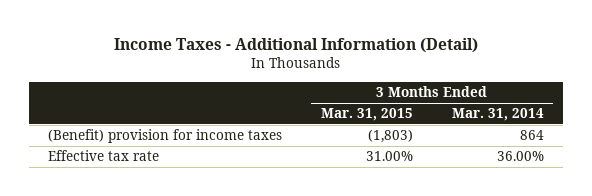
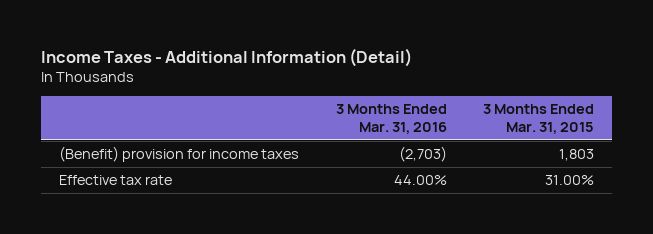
[451,108,544,122] Mar. 31, 2014 -> none
none -> [335,104,447,135] 3 Months Ended Mar. 31, 2016
[367,129,413,144] (1,803) -> [559,148,595,161] 1,803

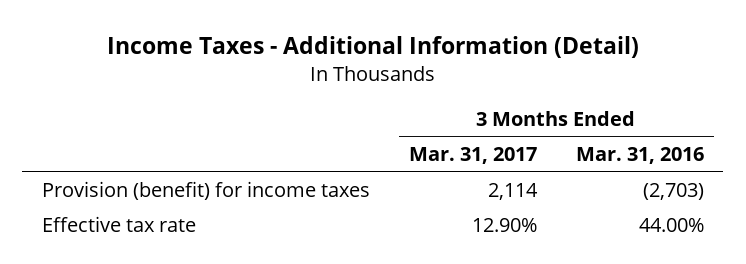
[483,104,595,135] 3 Months Ended Mar. 31, 2015 -> none
none -> [408,146,537,164] Mar. 31, 2017
[58,145,299,162] (Benefit) provision for income taxes -> [41,180,370,200] Provision (benefit) for income taxes

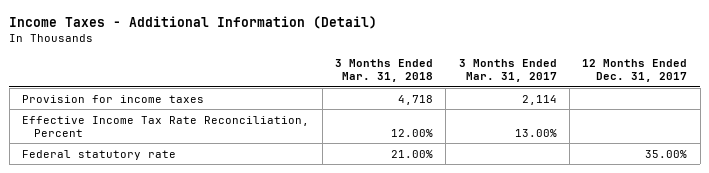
[575,146,704,164] Mar. 31, 2016 -> none
none -> [334,59,433,83] 3 Months Ended Mar. 31, 2018
none -> [582,59,688,83] 12 Months Ended Dec. 31, 2017
[41,180,370,200] Provision (benefit) for income taxes -> [22,94,205,103] Provision for income taxes
[41,215,196,232] Effective tax rate -> [22,115,310,137] Effective Income Tax Rate Reconciliation, Percent
[471,217,537,232] 12.90% -> [514,128,557,137] 13.00%
none -> [22,149,177,160] Federal statutory rate

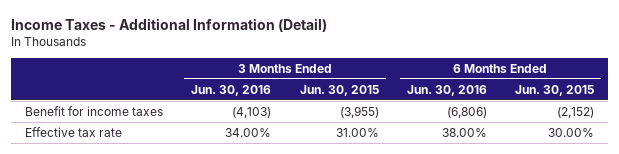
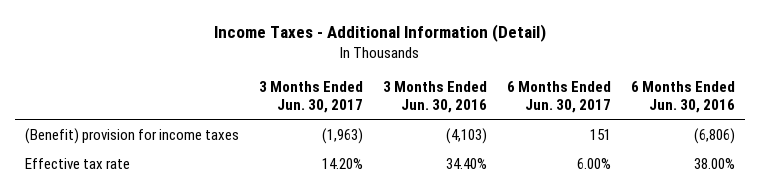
[299,84,379,96] Jun. 30, 2015 -> none
[515,84,595,96] Jun. 30, 2015 -> none
none -> [258,81,363,114] 3 Months Ended Jun. 30, 2017
none -> [506,81,611,114] 6 Months Ended Jun. 30, 2017
[25,105,164,116] Benefit for income taxes -> [24,127,239,144] (Benefit) provision for income taxes
[225,127,272,137] 34.00% -> [445,157,487,169] 34.40%

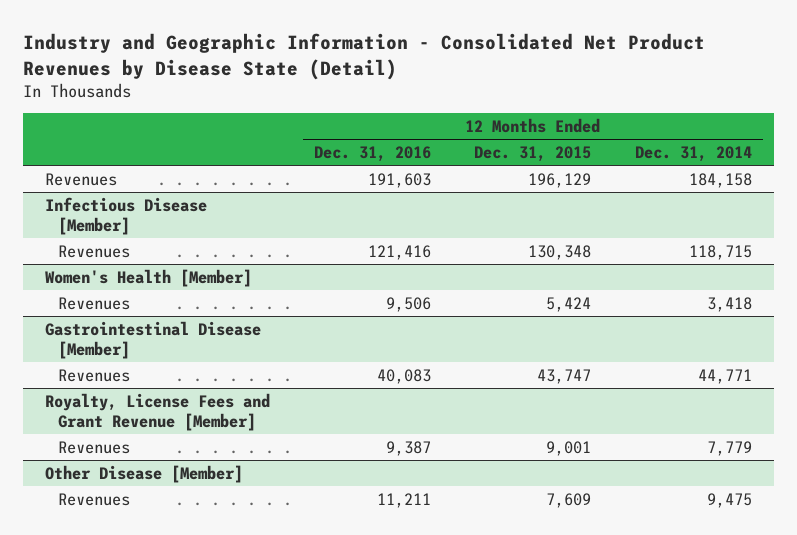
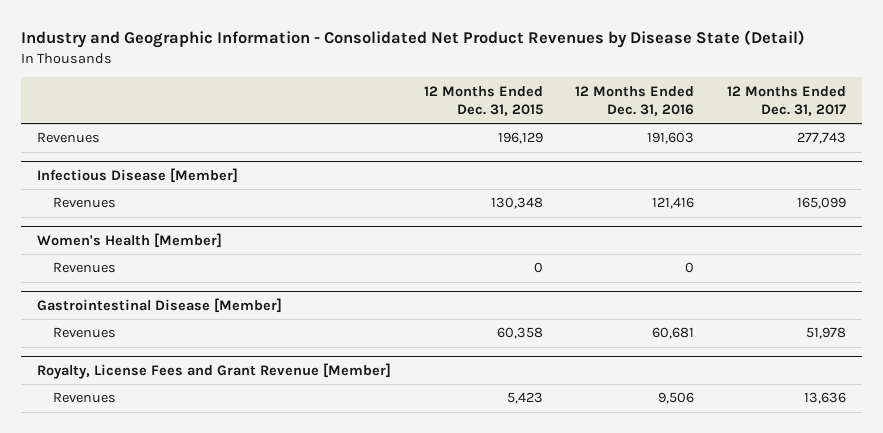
[634,146,752,163] Dec. 31, 2014 -> none
none -> [726,85,846,117] 12 Months Ended Dec. 31, 2017
[385,296,431,312] 9,506 -> [685,262,695,274] 0
[546,296,592,312] 5,424 -> [533,262,543,274] 0
[376,368,431,384] 40,083 -> [652,327,695,340] 60,681
[537,368,592,384] 43,747 -> [496,327,543,340] 60,358
[45,464,244,483] Other Disease [Member] -> none
[58,492,131,506] Revenues -> none
[385,440,431,456] 9,387 -> [658,392,695,405] 9,506
[546,440,592,456] 9,001 -> [506,392,543,405] 5,423

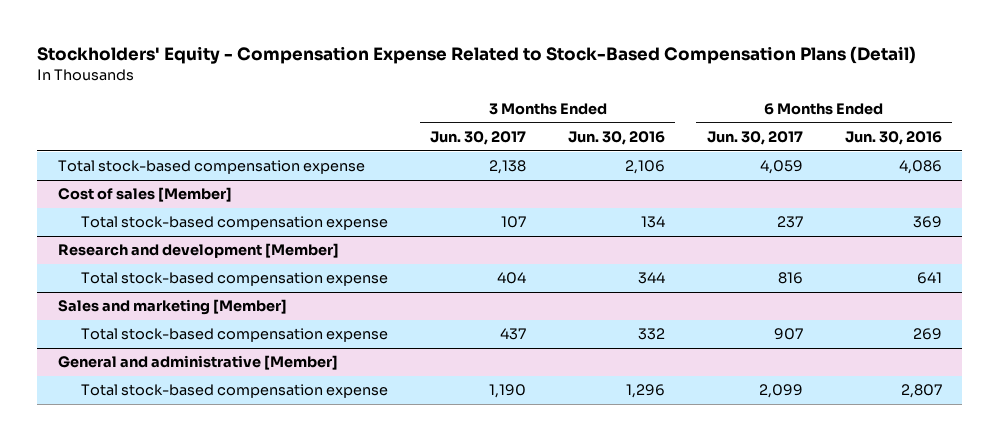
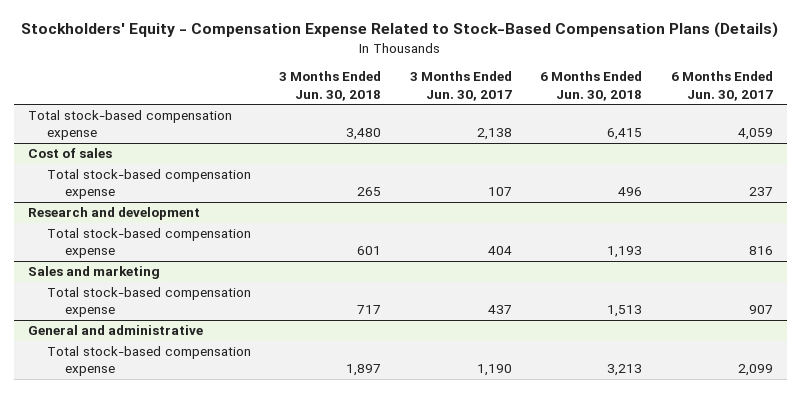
[37,46,917,65] Stockholders' Equity - Compensation Expense Related to Stock-Based Compensation Plans (Detail) -> [21,22,779,39] Stockholders' Equity - Compensation Expense Related to Stock-Based Compensation Plans (Details)
[567,131,665,146] Jun. 30, 2016 -> none
[844,131,942,146] Jun. 30, 2016 -> none
none -> [279,71,382,101] 3 Months Ended Jun. 30, 2018
none -> [540,71,643,101] 6 Months Ended Jun. 30, 2018
[58,187,233,203] Cost of sales [Member] -> [27,148,112,159] Cost of sales
[58,243,340,259] Research and development [Member] -> [27,207,200,221] Research and development
[58,299,288,316] Sales and marketing [Member] -> [27,266,160,280] Sales and marketing
[58,355,339,371] General and administrative [Member] -> [27,325,203,336] General and administrative

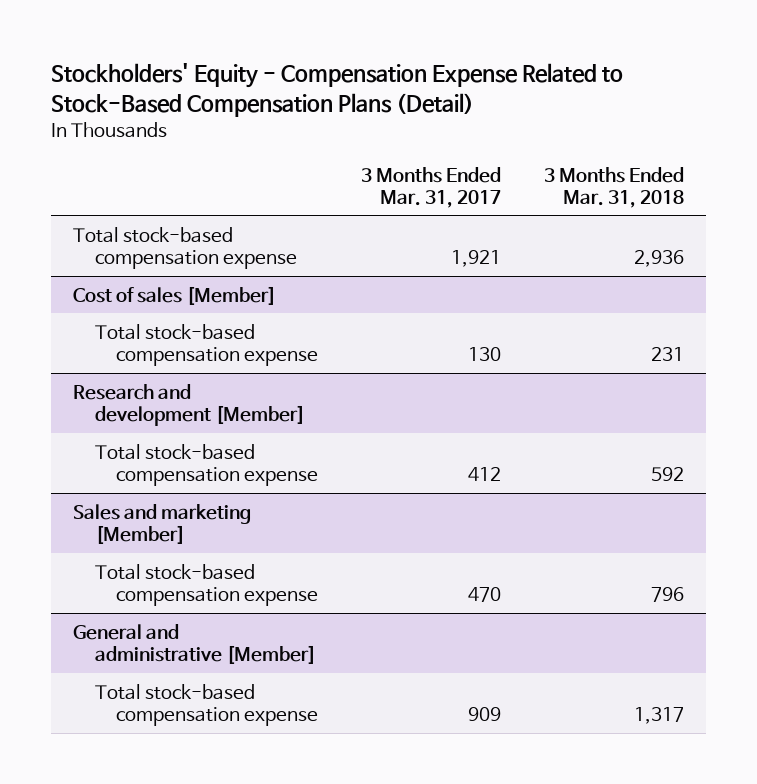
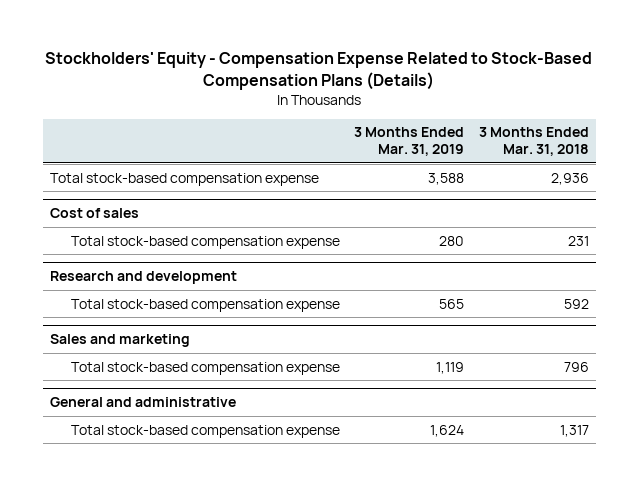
[51,63,624,117] Stockholders' Equity - Compensation Expense Related to Stock-Based Compensation Plans (Detail) -> [45,52,593,90] Stockholders' Equity - Compensation Expense Related to Stock-Based Compensation Plans (Details)
[361,166,502,208] 3 Months Ended Mar. 31, 2017 -> none
none -> [354,127,465,157] 3 Months Ended Mar. 31, 2019
[72,285,276,305] Cost of sales [Member] -> [49,208,139,219] Cost of sales
[72,383,305,426] Research and development [Member] -> [49,271,237,285] Research and development
[72,503,251,544] Sales and marketing [Member] -> [49,334,190,348] Sales and marketing
[72,623,316,664] General and administrative [Member] -> [49,397,236,408] General and administrative

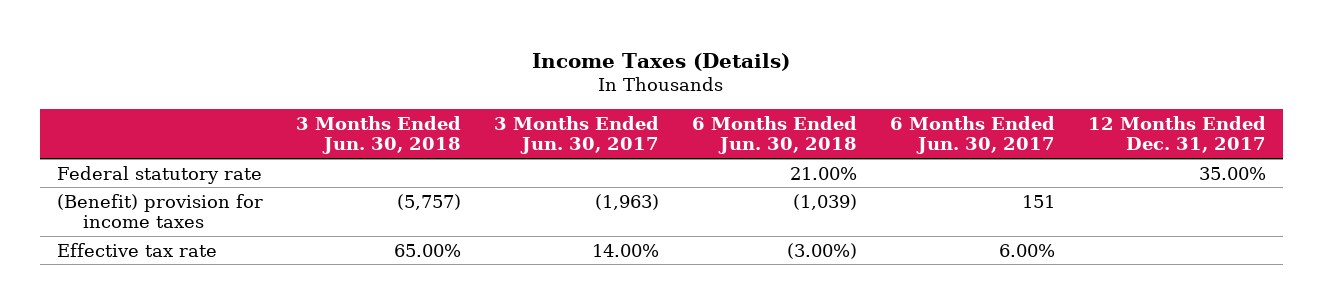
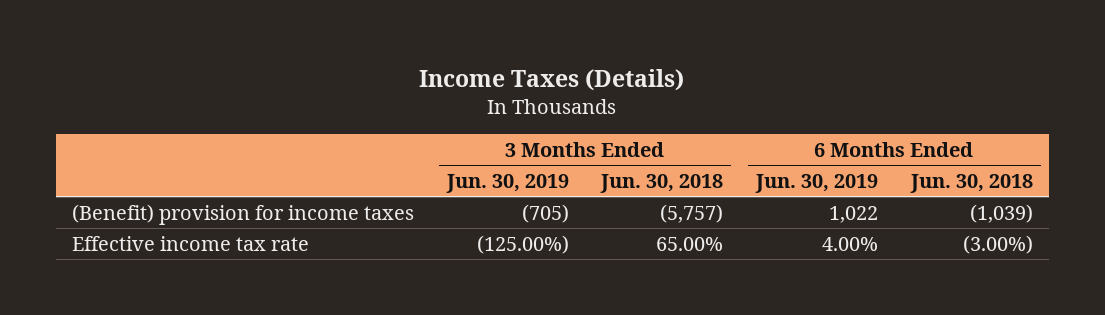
[493,115,659,155] 3 Months Ended Jun. 30, 2017 -> none
[890,115,1056,155] 6 Months Ended Jun. 30, 2017 -> none
[1088,115,1267,154] 12 Months Ended Dec. 31, 2017 -> none
none -> [445,173,569,193] Jun. 30, 2019
none -> [754,173,878,193] Jun. 30, 2019
[56,165,262,184] Federal statutory rate -> none
[56,242,217,257] Effective tax rate -> [72,235,310,251] Effective income tax rate

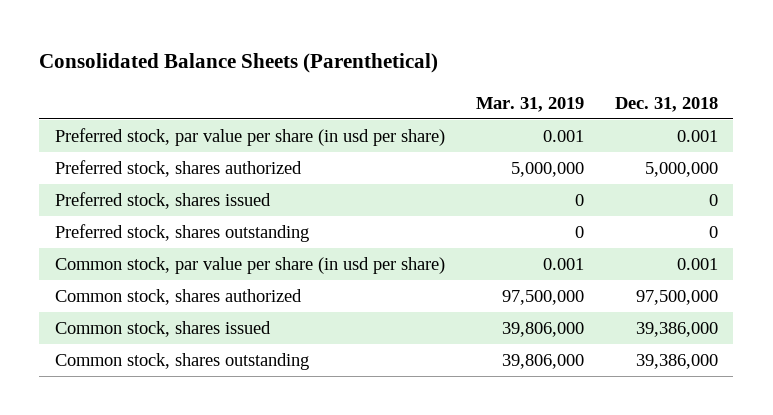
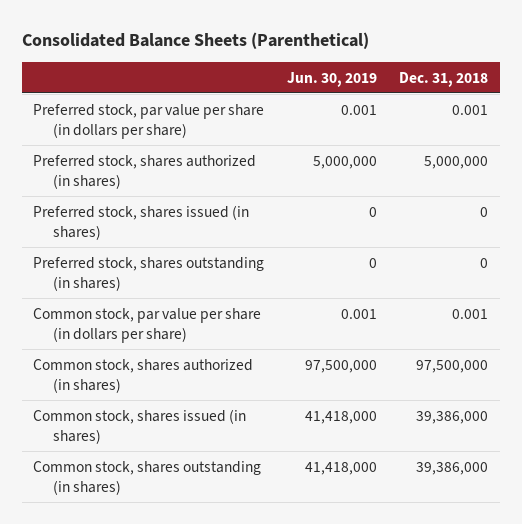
[475,96,584,112] Mar. 31, 2019 -> none
none -> [286,71,377,87] Jun. 30, 2019
[54,128,445,147] Preferred stock, par value per share (in usd per share) -> [33,103,265,139] Preferred stock, par value per share (in dollars per share)
[54,160,302,178] Preferred stock, shares authorized -> [33,154,257,189] Preferred stock, shares authorized (in shares)
[54,192,271,210] Preferred stock, shares issued -> [33,204,250,240] Preferred stock, shares issued (in shares)
[54,224,309,243] Preferred stock, shares outstanding -> [33,256,265,291] Preferred stock, shares outstanding (in shares)
[54,257,445,275] Common stock, par value per share (in usd per share) -> [33,307,262,343] Common stock, par value per share (in dollars per share)
[54,289,302,306] Common stock, shares authorized -> [33,358,254,393] Common stock, shares authorized (in shares)
[54,321,271,338] Common stock, shares issued -> [33,408,247,444] Common stock, shares issued (in shares)
[54,353,309,371] Common stock, shares outstanding -> [33,460,262,495] Common stock, shares outstanding (in shares)

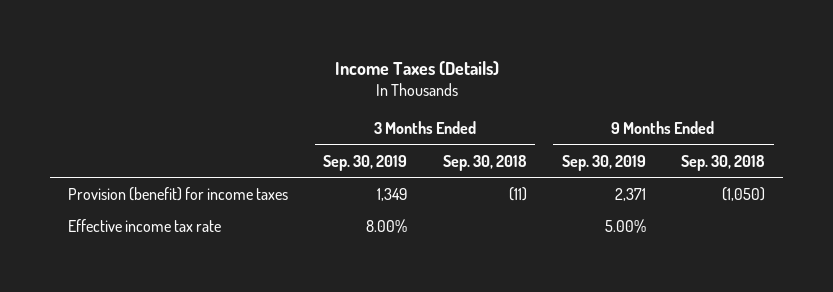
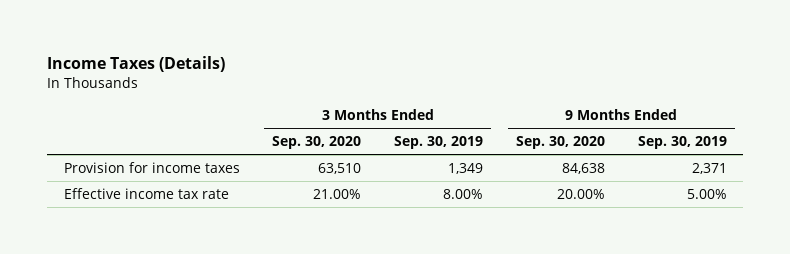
[442,154,527,171] Sep. 30, 2018 -> none
[681,154,766,171] Sep. 30, 2018 -> none
none -> [272,136,362,150] Sep. 30, 2020
none -> [515,136,605,150] Sep. 30, 2020
[68,186,289,201] Provision (benefit) for income taxes -> [63,162,240,174] Provision for income taxes

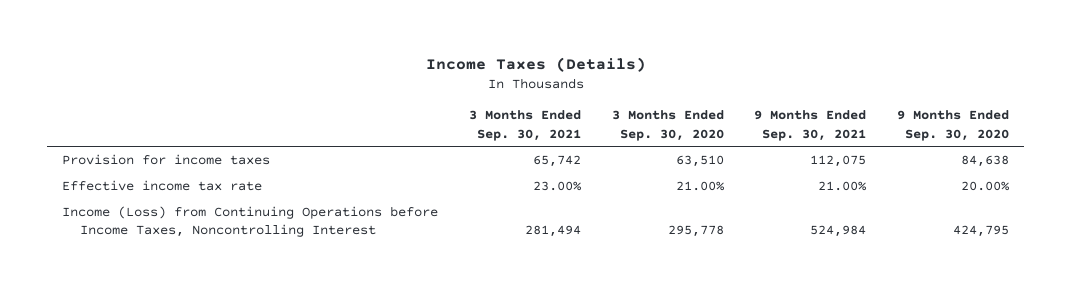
[394,136,484,150] Sep. 30, 2019 -> none
[637,136,727,150] Sep. 30, 2019 -> none
none -> [469,110,582,141] 3 Months Ended Sep. 30, 2021
none -> [754,110,867,141] 9 Months Ended Sep. 30, 2021
none -> [62,206,439,238] Income (Loss) from Continuing Operations before Income Taxes, Noncontrolling Interest

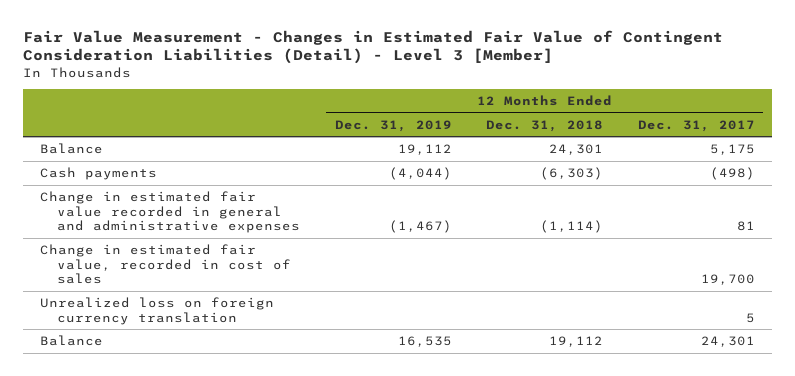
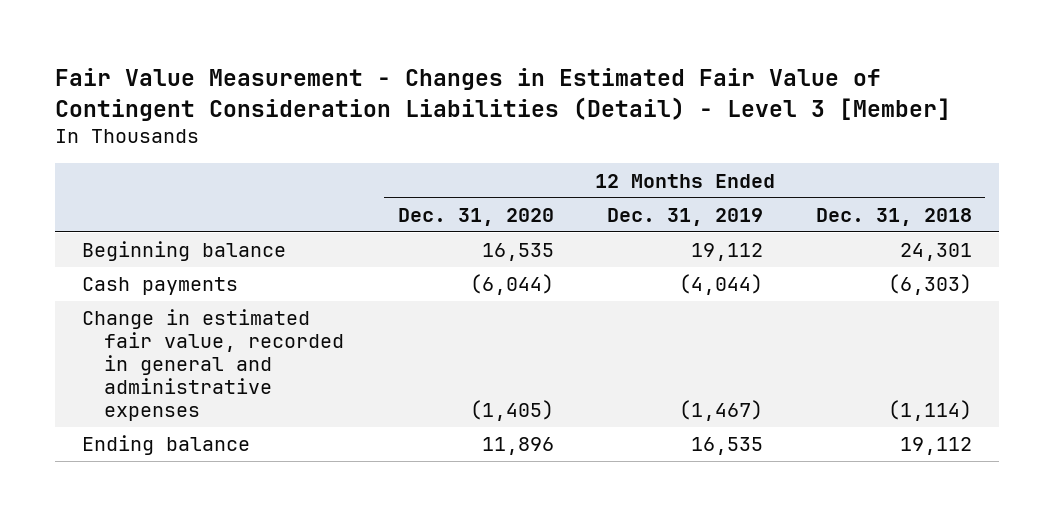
[637,119,755,132] Dec. 31, 2017 -> none
none -> [397,207,554,226] Dec. 31, 2020
[40,143,104,155] Balance -> [81,241,286,262] Beginning balance
[40,244,292,285] Change in estimated fair value, recorded in cost of sales -> none
[40,297,275,325] Unrealized loss on foreign currency translation -> none
[40,191,301,234] Change in estimated fair value recorded in general and administrative expenses -> [81,309,345,422] Change in estimated fair value, recorded in general and administrative expenses
[40,335,104,347] Balance -> [81,435,250,456] Ending balance

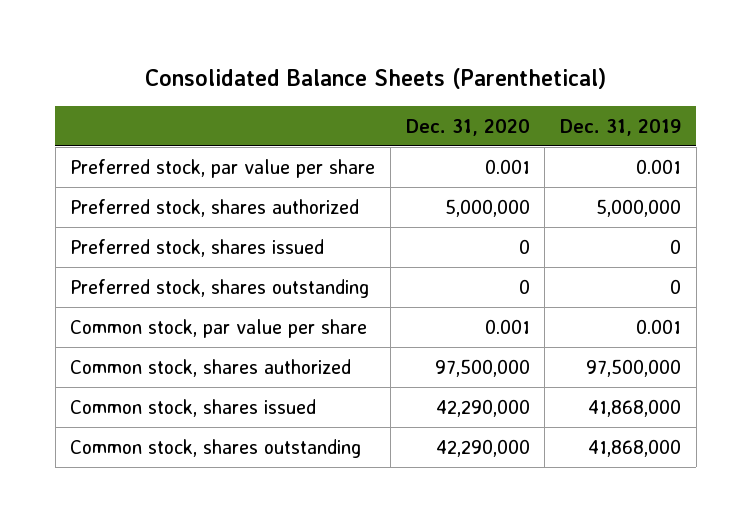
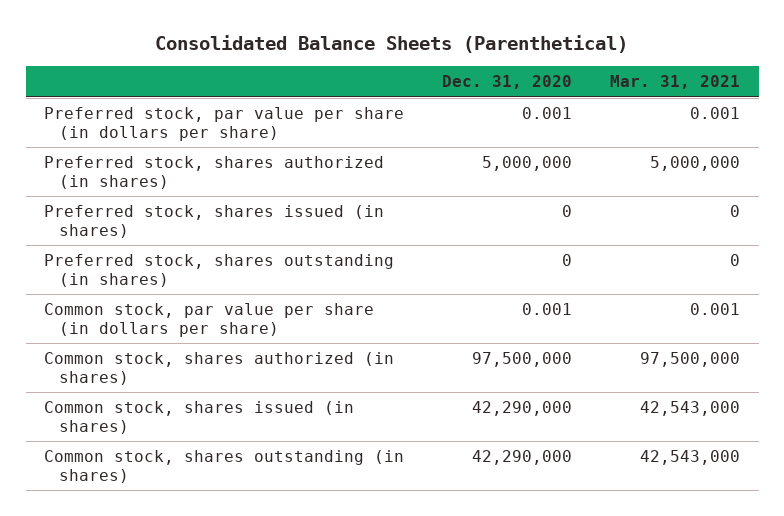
[560,119,682,137] Dec. 31, 2019 -> none
none -> [609,75,740,90] Mar. 31, 2021
[70,158,376,178] Preferred stock, par value per share -> [44,107,405,141] Preferred stock, par value per share (in dollars per share)
[70,198,360,217] Preferred stock, shares authorized -> [44,156,385,189] Preferred stock, shares authorized (in shares)
[70,238,325,257] Preferred stock, shares issued -> [44,205,385,238] Preferred stock, shares issued (in shares)
[70,278,370,298] Preferred stock, shares outstanding -> [44,254,395,287] Preferred stock, shares outstanding (in shares)
[70,318,368,338] Common stock, par value per share -> [44,303,375,337] Common stock, par value per share (in dollars per share)
[70,358,352,377] Common stock, shares authorized -> [44,352,395,385] Common stock, shares authorized (in shares)
[70,398,317,417] Common stock, shares issued -> [44,401,355,434] Common stock, shares issued (in shares)
[70,438,362,458] Common stock, shares outstanding -> [44,450,405,483] Common stock, shares outstanding (in shares)

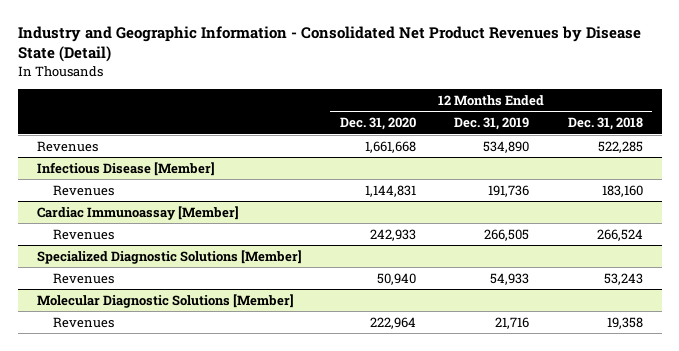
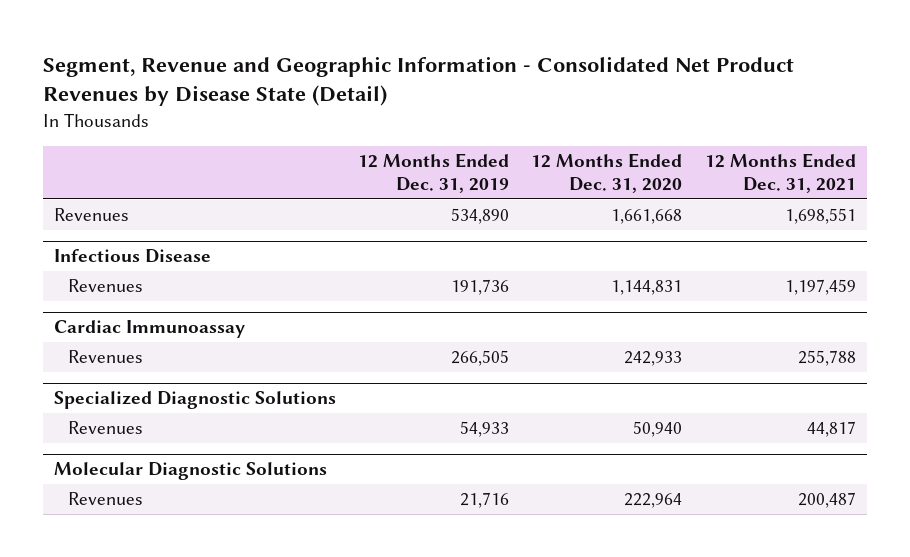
[17,25,641,63] Industry and Geographic Information - Consolidated Net Product Revenues by Disease State (Detail) -> [42,56,794,107] Segment, Revenue and Geographic Information - Consolidated Net Product Revenues by Disease State (Detail)
[567,117,643,131] Dec. 31, 2018 -> none
none -> [704,152,856,193] 12 Months Ended Dec. 31, 2021
[36,161,215,176] Infectious Disease [Member] -> [53,249,211,264] Infectious Disease
[36,205,239,220] Cardiac Immunoassay [Member] -> [53,320,245,339] Cardiac Immunoassay
[36,249,302,264] Specialized Diagnostic Solutions [Member] -> [53,391,336,410] Specialized Diagnostic Solutions
[36,293,294,308] Molecular Diagnostic Solutions [Member] -> [53,462,327,481] Molecular Diagnostic Solutions

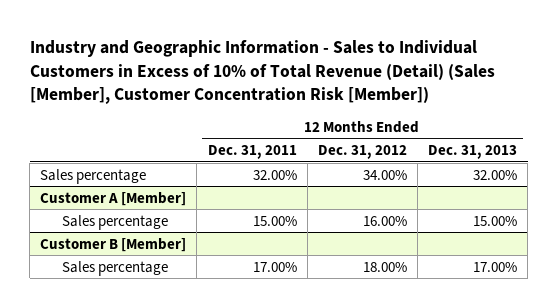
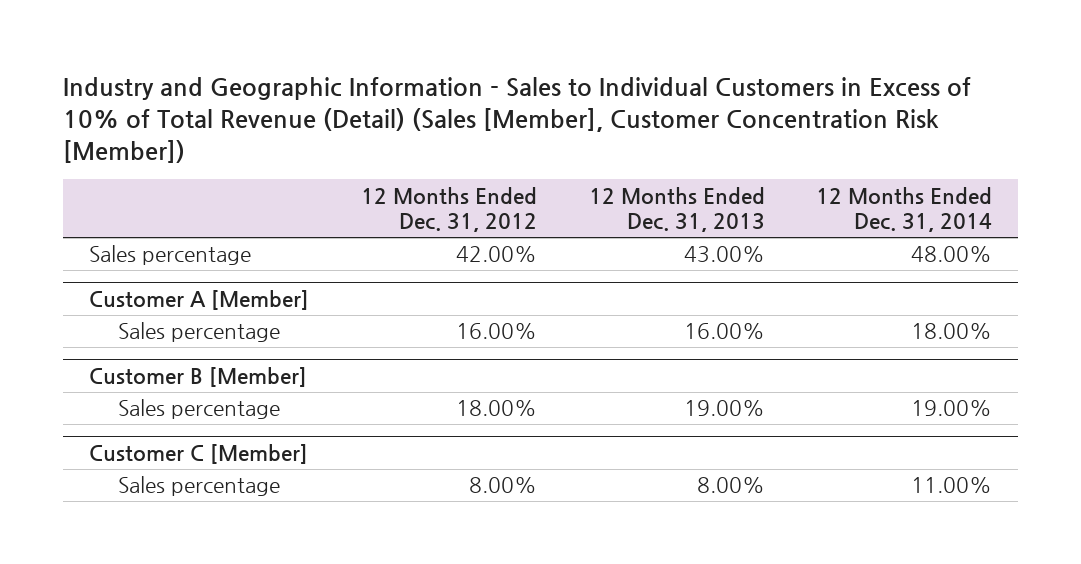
[207,145,297,160] Dec. 31, 2011 -> none
none -> [816,186,993,233] 12 Months Ended Dec. 31, 2014
[362,169,407,180] 34.00% -> [455,246,537,263] 42.00%
[473,169,518,180] 32.00% -> [683,246,765,264] 43.00%
[473,215,518,226] 15.00% -> [683,323,765,340] 16.00%
[473,261,518,272] 17.00% -> [683,400,765,417] 19.00%
none -> [88,444,308,465] Customer C [Member]
none -> [118,476,281,497] Sales percentage

